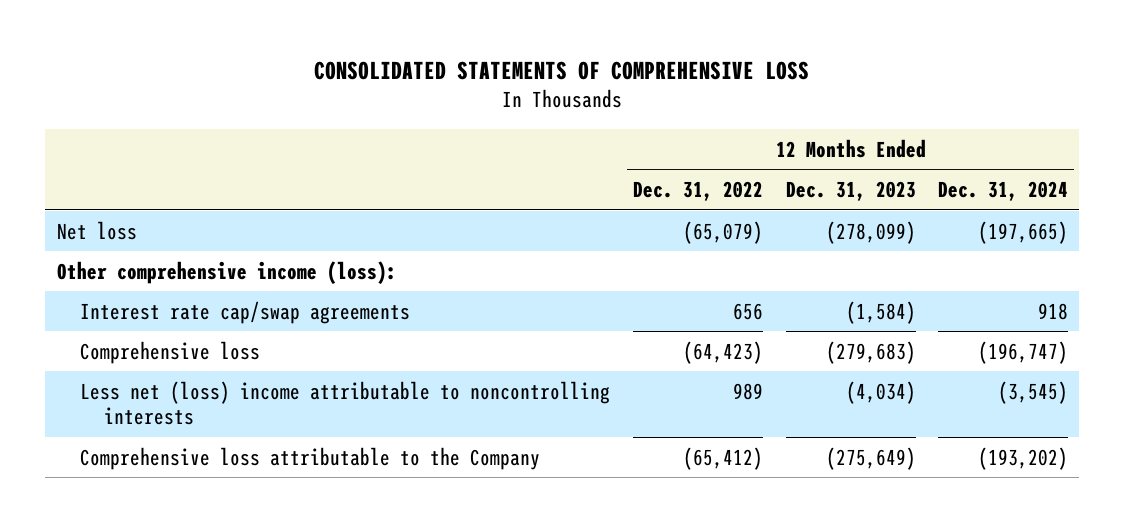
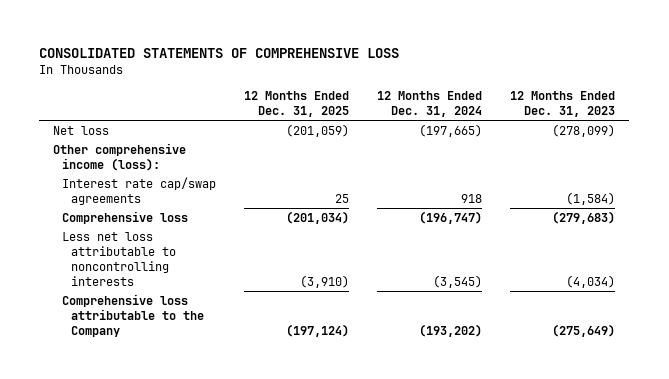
[633,180,764,201] Dec. 31, 2022 -> none
none -> [244,91,350,118] 12 Months Ended Dec. 31, 2025
[80,380,611,425] Less net (loss) income attributable to noncontrolling interests -> [62,231,176,286] Less net loss attributable to noncontrolling interests

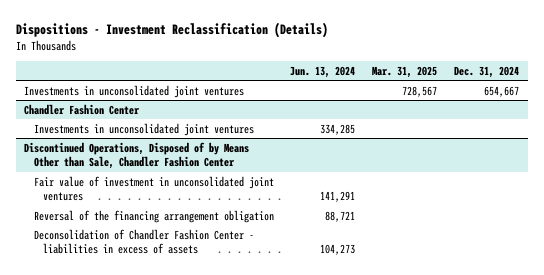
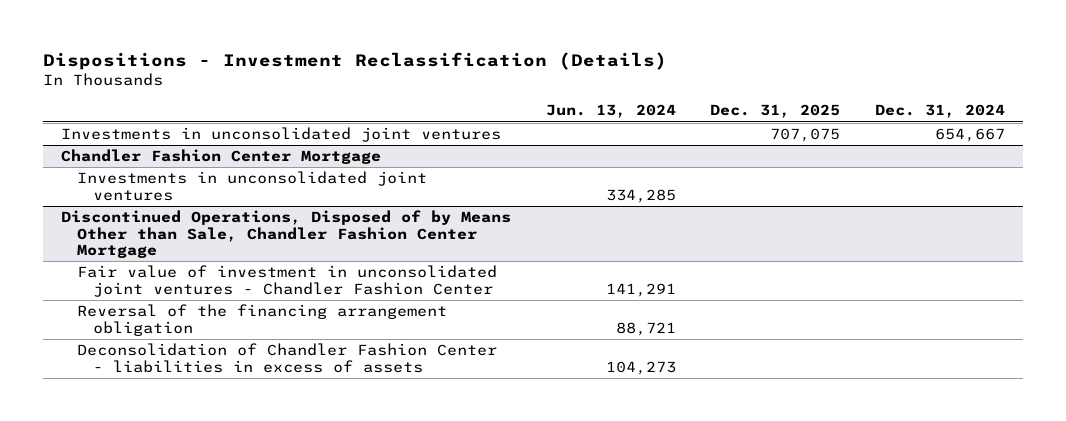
[372,65,438,78] Mar. 31, 2025 -> none
none -> [710,104,841,119] Dec. 31, 2025
[24,103,141,115] Chandler Fashion Center -> [60,149,381,165] Chandler Fashion Center Mortgage
[24,141,250,170] Discontinued Operations, Disposed of by Means Other than Sale, Chandler Fashion Center -> [60,210,511,259] Discontinued Operations, Disposed of by Means Other than Sale, Chandler Fashion Center Mortgage
[33,175,274,202] Fair value of investment in unconsolidated joint ventures -> [76,265,497,297] Fair value of investment in unconsolidated joint ventures - Chandler Fashion Center

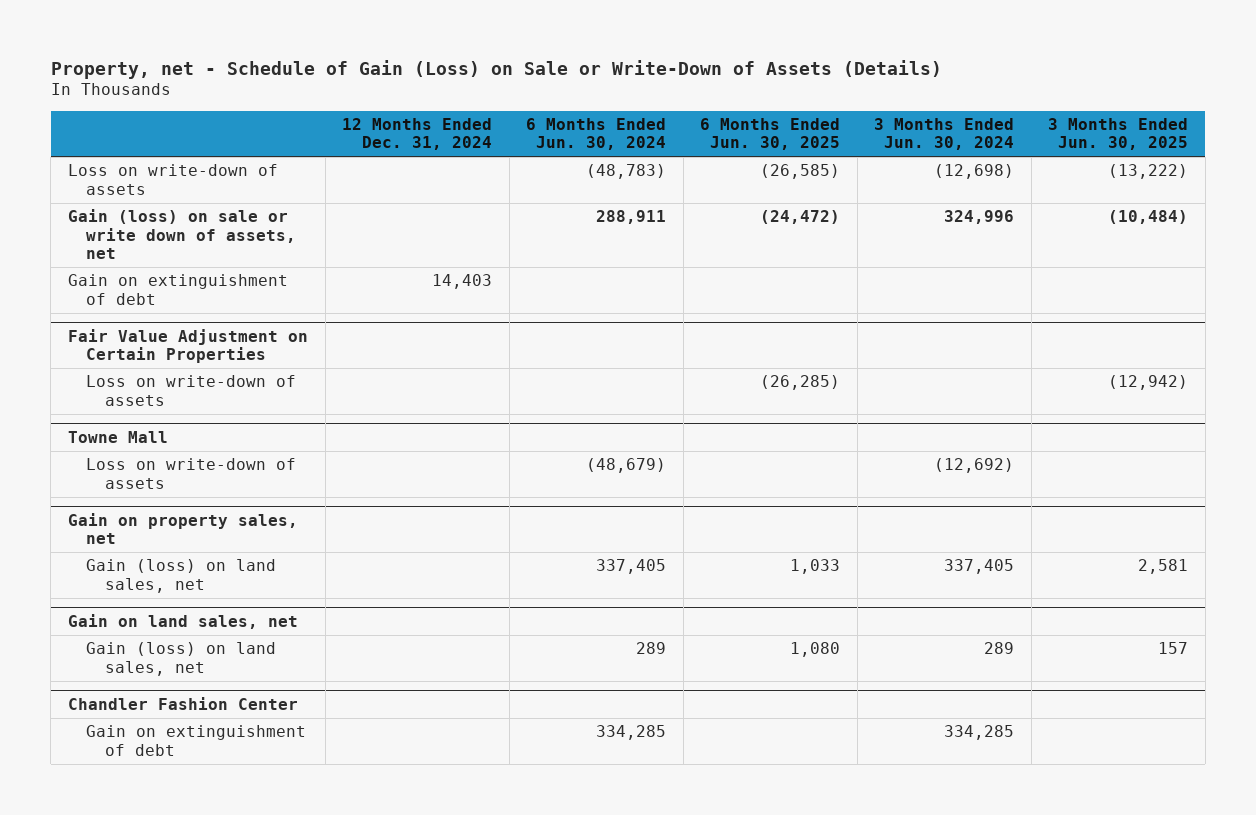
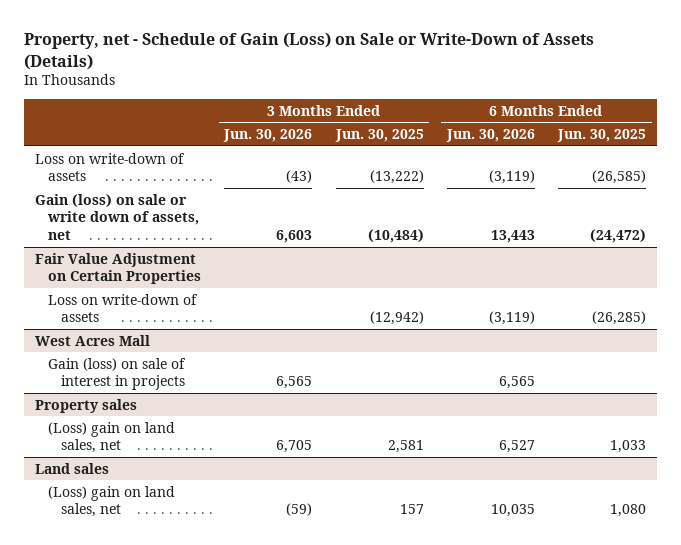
[342,117,493,151] 12 Months Ended Dec. 31, 2024 -> none
[526,117,667,151] 6 Months Ended Jun. 30, 2024 -> none
[874,117,1015,151] 3 Months Ended Jun. 30, 2024 -> none
none -> [223,129,313,143] Jun. 30, 2026
none -> [445,129,535,143] Jun. 30, 2026
[68,274,289,305] Gain on extinguishment of debt -> none
[68,430,169,443] Towne Mall -> none
[86,458,297,489] Loss on write-down of assets -> none
[68,696,299,710] Chandler Fashion Center -> none
[86,725,307,756] Gain on extinguishment of debt -> none
none -> [35,334,151,346] West Acres Mall
none -> [48,357,187,391] Gain (loss) on sale of interest in projects
[68,512,299,545] Gain on property sales, net -> [35,398,138,413] Property sales
[86,559,277,593] Gain (loss) on land sales, net -> [48,421,176,454] (Loss) gain on land sales, net
[68,613,299,629] Gain on land sales, net -> [35,462,110,474] Land sales
[86,642,277,676] Gain (loss) on land sales, net -> [48,485,176,518] (Loss) gain on land sales, net

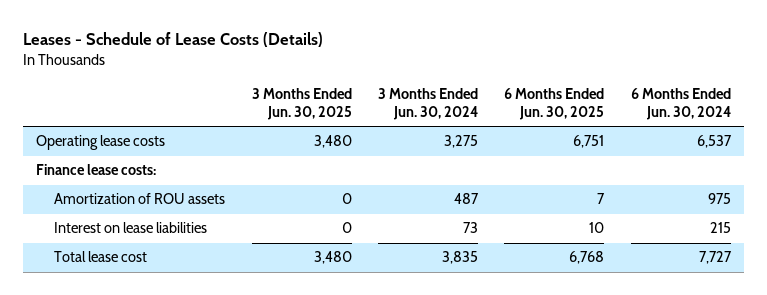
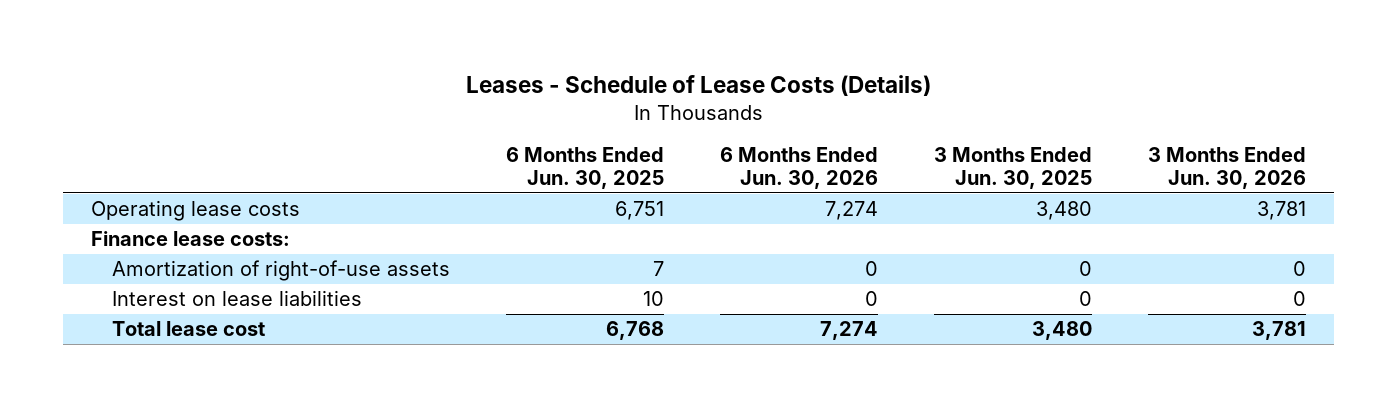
[378,87,479,120] 3 Months Ended Jun. 30, 2024 -> none
[630,87,731,120] 6 Months Ended Jun. 30, 2024 -> none
none -> [720,146,879,190] 6 Months Ended Jun. 30, 2026
none -> [1148,146,1307,190] 3 Months Ended Jun. 30, 2026
[54,193,226,205] Amortization of ROU assets -> [112,259,451,281] Amortization of right-of-use assets

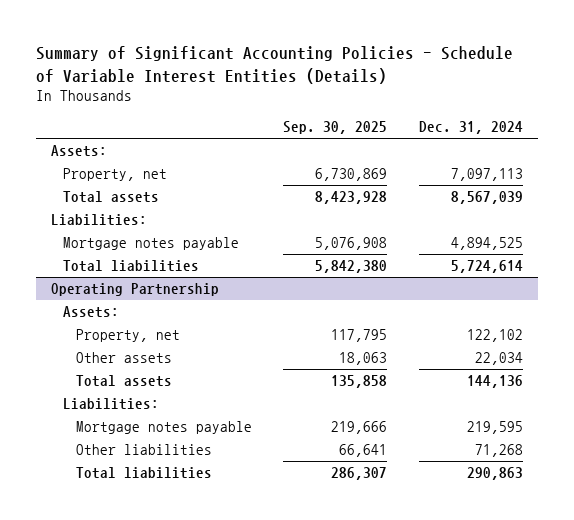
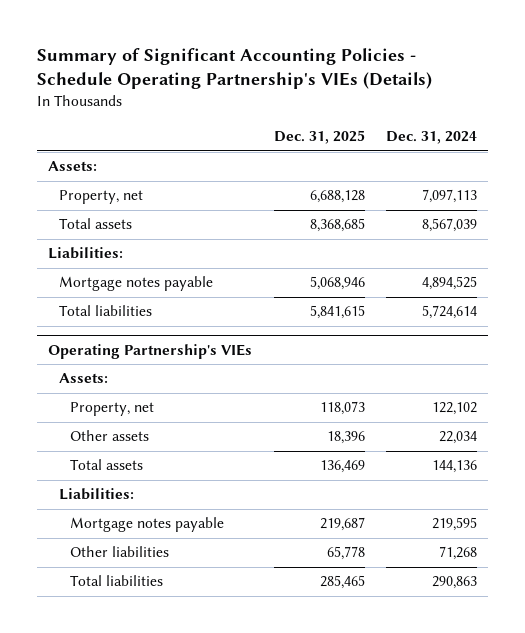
[35,46,513,84] Summary of Significant Accounting Policies - Schedule of Variable Interest Entities (Details) -> [37,48,433,90] Summary of Significant Accounting Policies - Schedule Operating Partnership's VIEs (Details)
[283,121,388,135] Sep. 30, 2025 -> none
none -> [273,130,365,145] Dec. 31, 2025
[51,283,220,297] Operating Partnership -> [48,344,253,360] Operating Partnership's VIEs

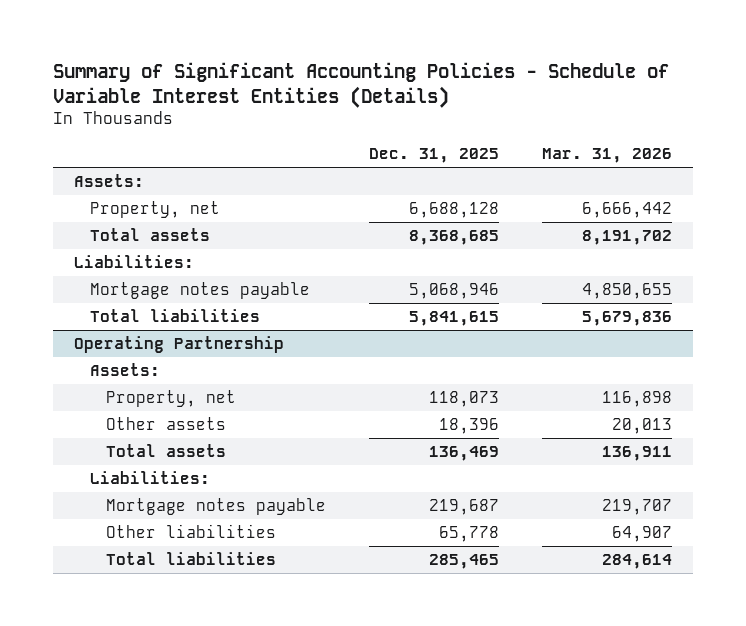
[37,48,433,90] Summary of Significant Accounting Policies - Schedule Operating Partnership's VIEs (Details) -> [52,61,669,108] Summary of Significant Accounting Policies - Schedule of Variable Interest Entities (Details)
[386,131,478,145] Dec. 31, 2024 -> none
none -> [541,148,672,164] Mar. 31, 2026
[48,344,253,360] Operating Partnership's VIEs -> [74,335,285,353] Operating Partnership

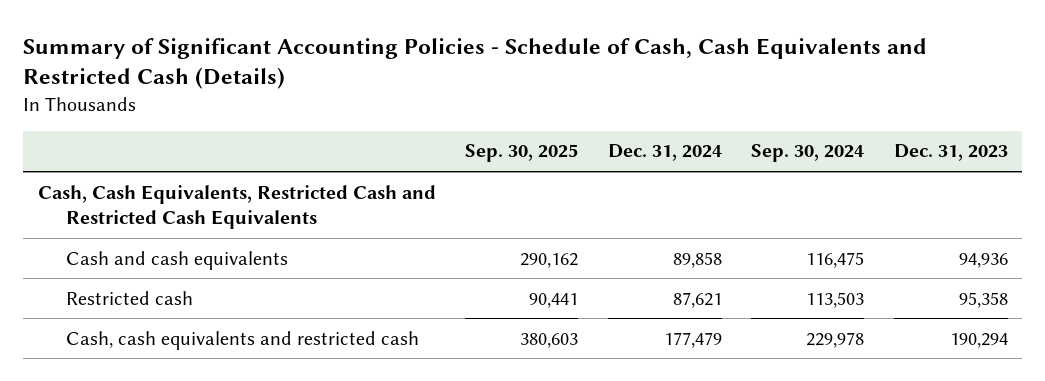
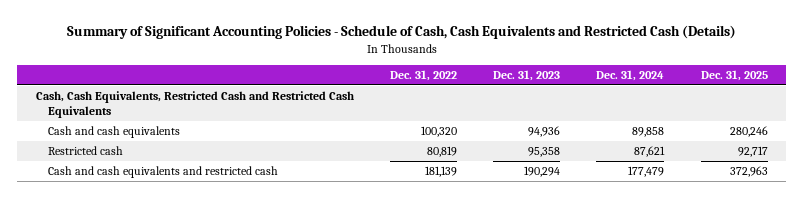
[465,144,579,163] Sep. 30, 2025 -> none
[751,144,865,163] Sep. 30, 2024 -> none
none -> [389,70,457,82] Dec. 31, 2022
none -> [700,70,768,82] Dec. 31, 2025
[66,330,420,350] Cash, cash equivalents and restricted cash -> [48,166,279,179] Cash and cash equivalents and restricted cash

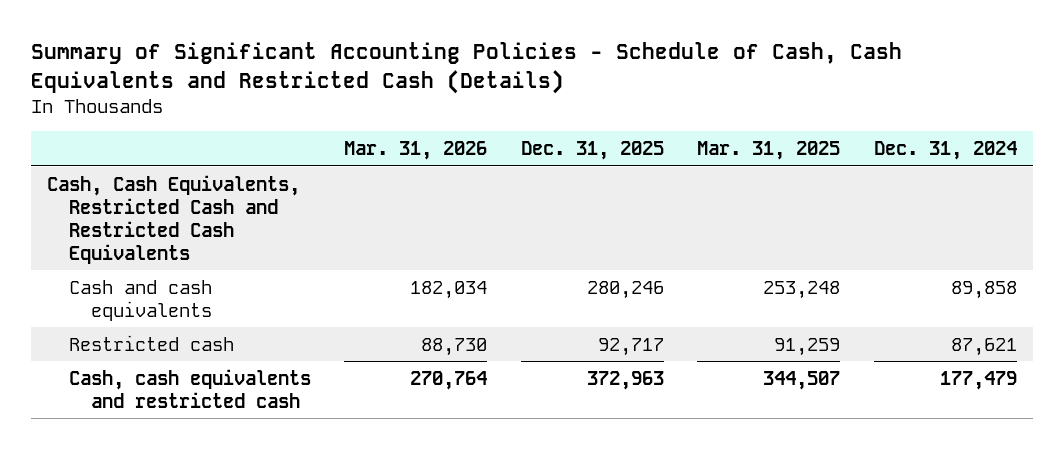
[389,70,457,82] Dec. 31, 2022 -> none
[493,70,561,82] Dec. 31, 2023 -> none
none -> [344,140,488,160] Mar. 31, 2026
none -> [697,140,841,160] Mar. 31, 2025
[48,166,279,179] Cash and cash equivalents and restricted cash -> [69,368,312,408] Cash, cash equivalents and restricted cash

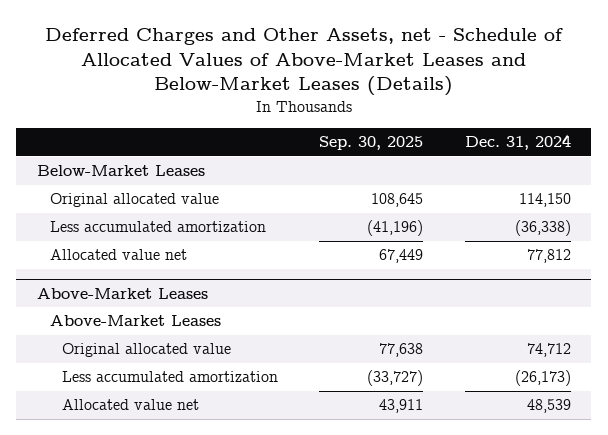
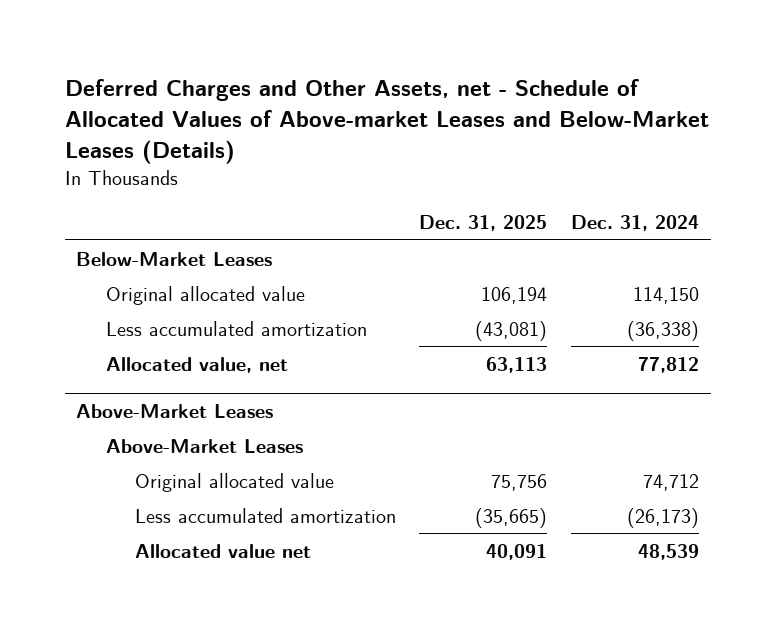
[44,28,563,97] Deferred Charges and Other Assets, net - Schedule of Allocated Values of Above-Market Leases and Below-Market Leases (Details) -> [64,78,709,164] Deferred Charges and Other Assets, net - Schedule of Allocated Values of Above-market Leases and Below-Market Leases (Details)
[319,136,424,151] Sep. 30, 2025 -> none
none -> [419,215,548,232] Dec. 31, 2025
[49,249,187,261] Allocated value net -> [105,356,288,373] Allocated value, net

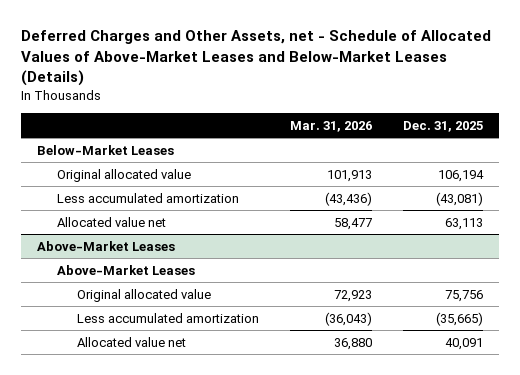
[64,78,709,164] Deferred Charges and Other Assets, net - Schedule of Allocated Values of Above-market Leases and Below-Market Leases (Details) -> [21,30,492,87] Deferred Charges and Other Assets, net - Schedule of Allocated Values of Above-Market Leases and Below-Market Leases (Details)
[570,215,699,232] Dec. 31, 2024 -> none
none -> [290,120,373,132] Mar. 31, 2026
[105,356,288,373] Allocated value, net -> [56,216,166,227] Allocated value net

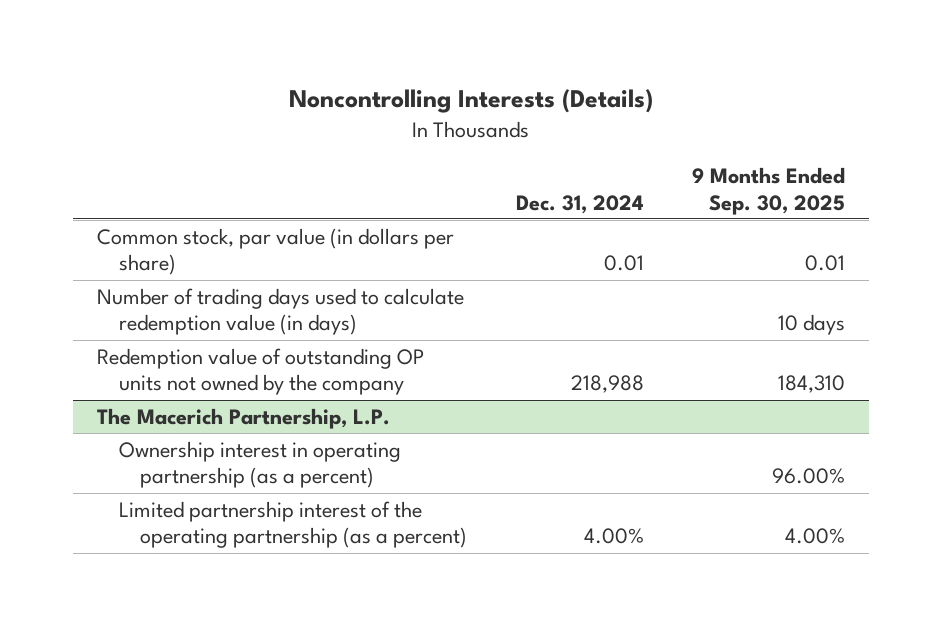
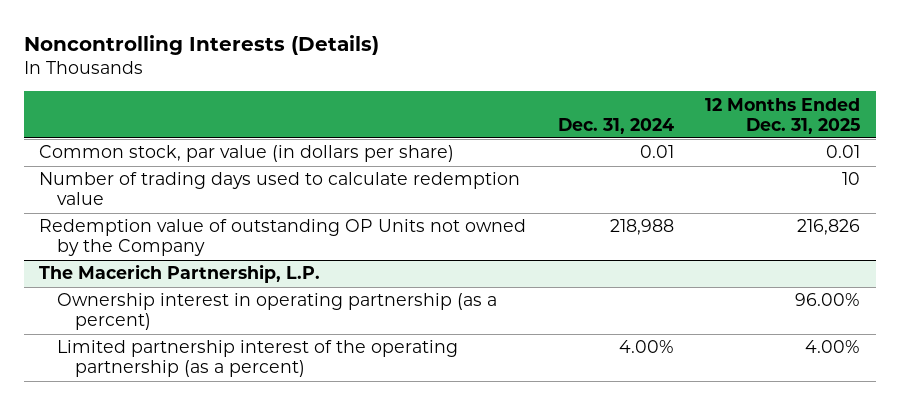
[692,167,846,215] 9 Months Ended Sep. 30, 2025 -> none
none -> [704,97,860,134] 12 Months Ended Dec. 31, 2025
[96,287,464,336] Number of trading days used to calculate redemption value (in days) -> [39,172,521,206] Number of trading days used to calculate redemption value
[96,347,424,396] Redemption value of outstanding OP units not owned by the company -> [39,219,527,257] Redemption value of outstanding OP Units not owned by the Company

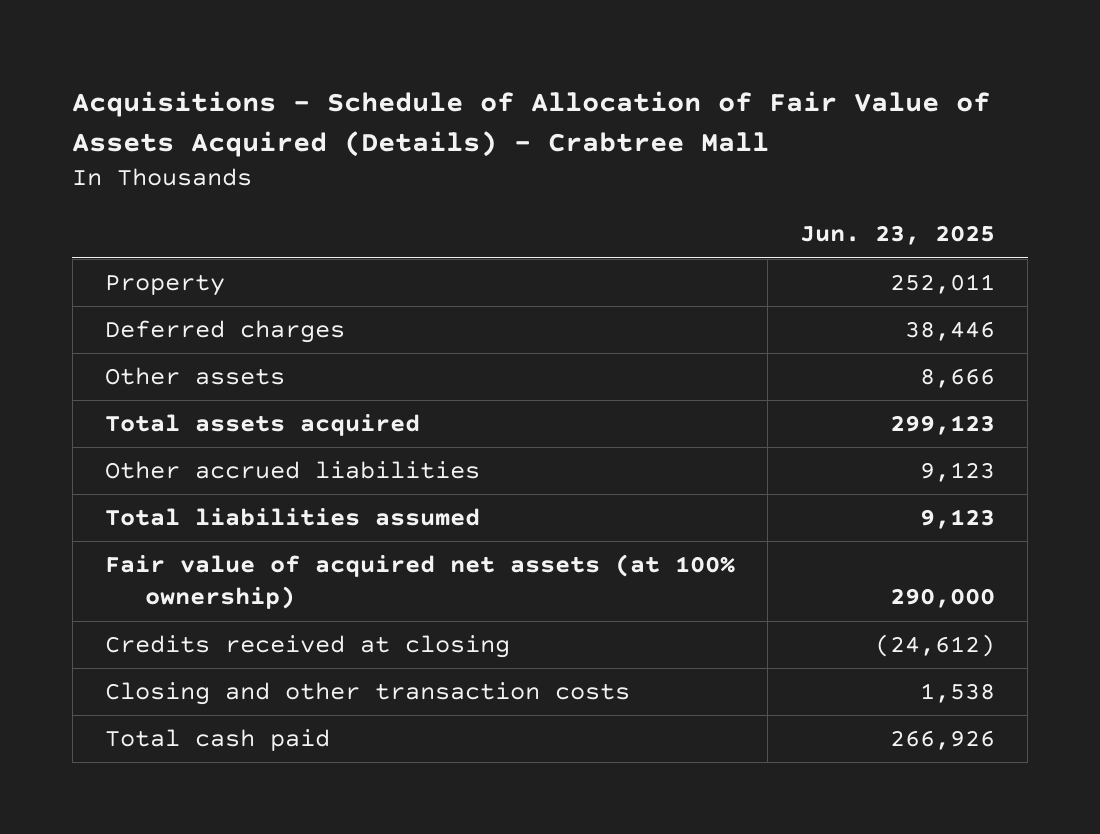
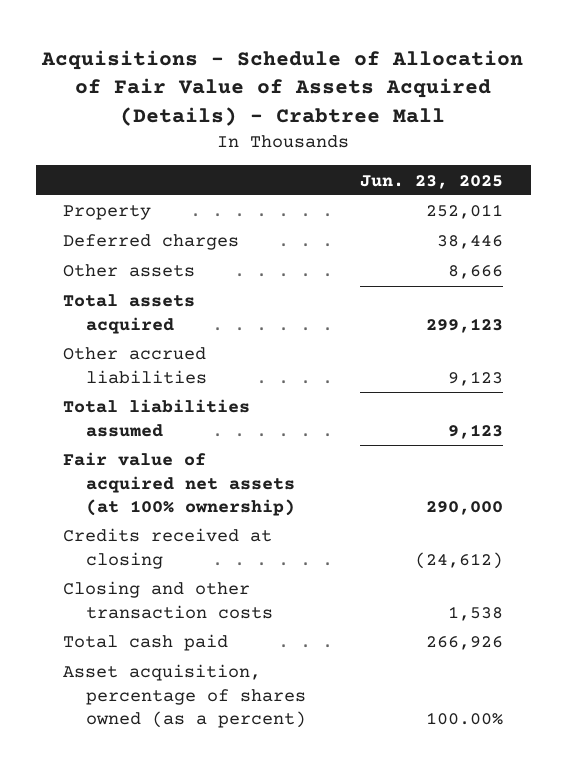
none -> [63,664,306,728] Asset acquisition, percentage of shares owned (as a percent)

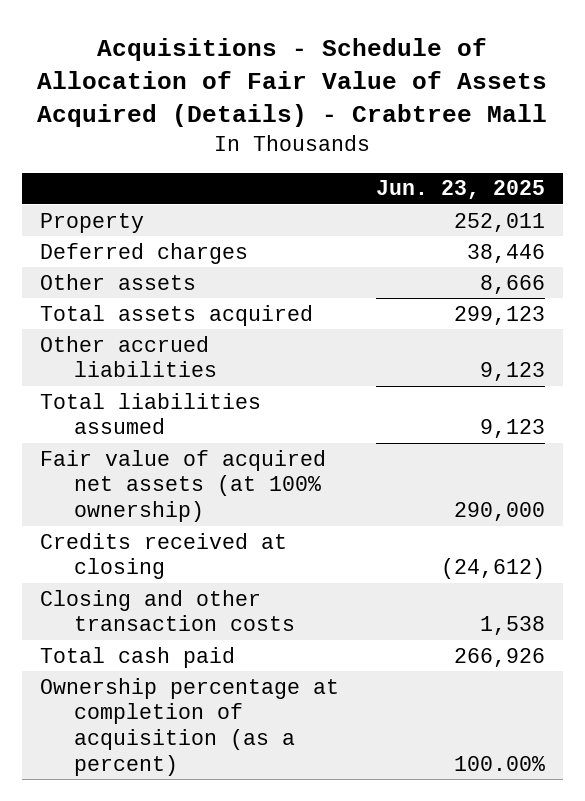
[63,664,306,728] Asset acquisition, percentage of shares owned (as a percent) -> [40,677,340,776] Ownership percentage at completion of acquisition (as a percent)

